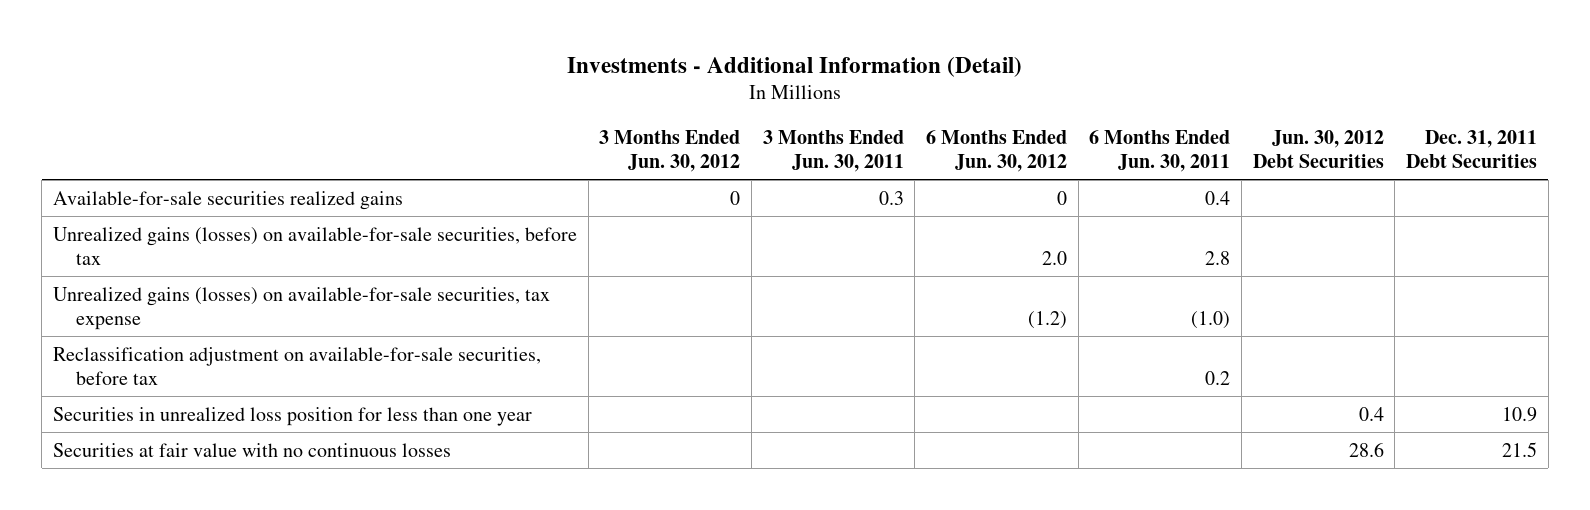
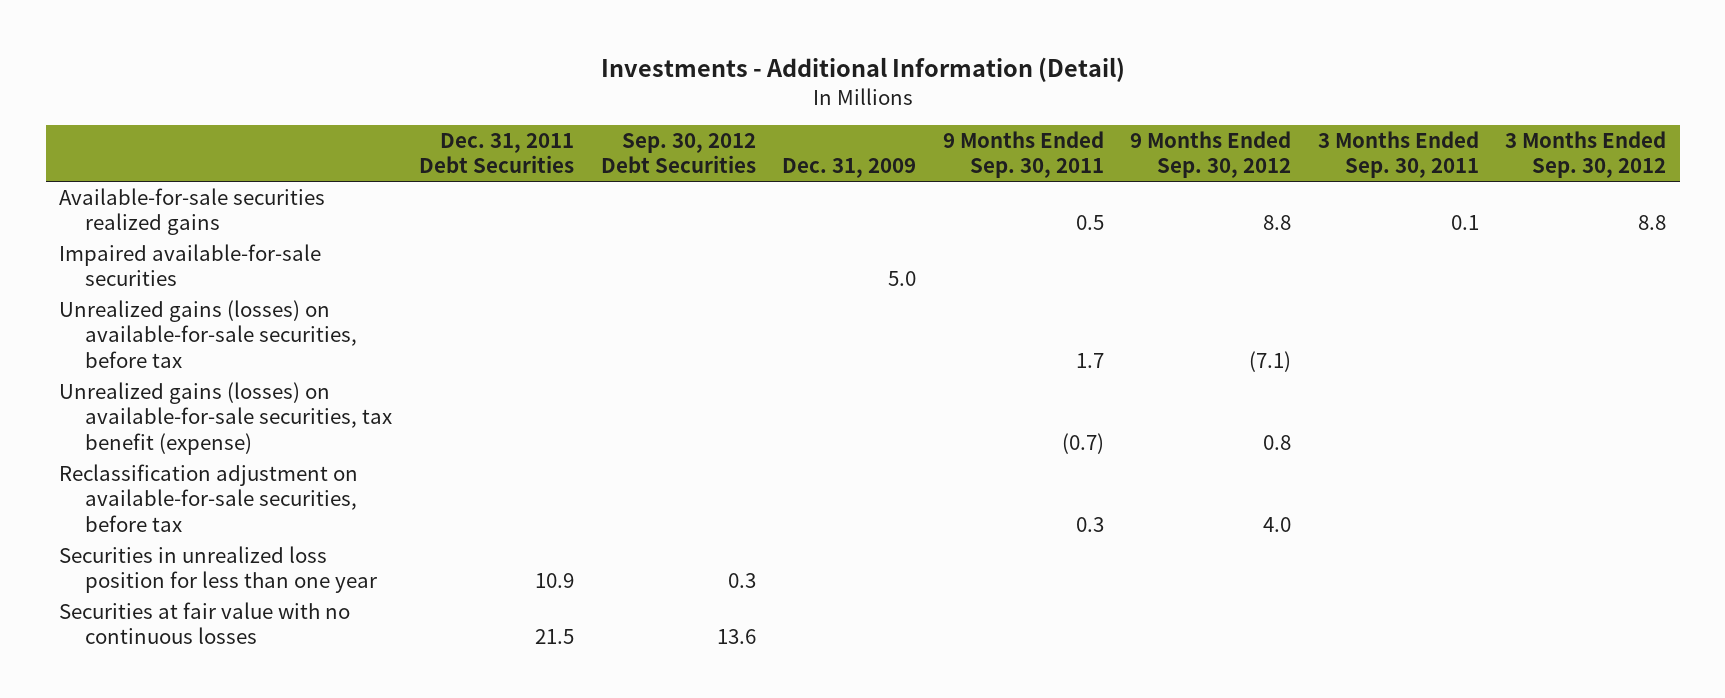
[599,129,741,173] 3 Months Ended Jun. 30, 2012 -> none
[762,129,904,173] 3 Months Ended Jun. 30, 2011 -> none
[925,129,1067,173] 6 Months Ended Jun. 30, 2012 -> none
[1089,129,1231,173] 6 Months Ended Jun. 30, 2011 -> none
[1252,129,1384,169] Jun. 30, 2012 Debt Securities -> none
none -> [600,132,756,174] Sep. 30, 2012 Debt Securities
none -> [782,158,917,179] Dec. 31, 2009
none -> [942,130,1104,179] 9 Months Ended Sep. 30, 2011
none -> [1130,130,1292,179] 9 Months Ended Sep. 30, 2012
none -> [1317,130,1479,179] 3 Months Ended Sep. 30, 2011
none -> [1505,130,1667,179] 3 Months Ended Sep. 30, 2012
none -> [58,243,321,287] Impaired available-for-sale securities
[52,286,550,330] Unrealized gains (losses) on available-for-sale securities, tax expense -> [58,381,393,455] Unrealized gains (losses) on available-for-sale securities, tax benefit (expense)

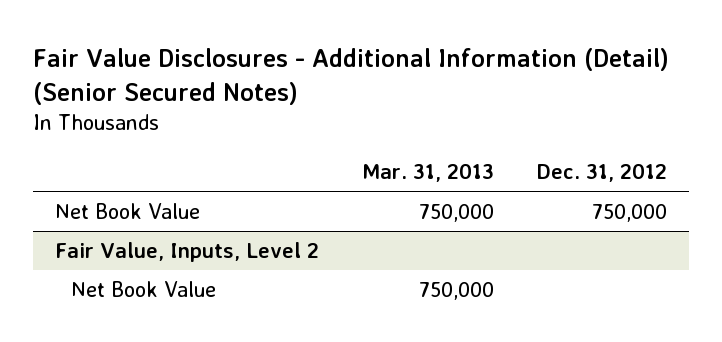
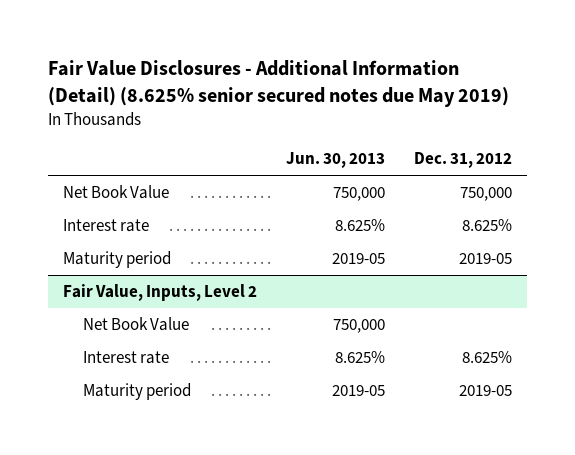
[33,47,670,105] Fair Value Disclosures - Additional Information (Detail) (Senior Secured Notes) -> [48,60,510,107] Fair Value Disclosures - Additional Information (Detail) (8.625% senior secured notes due May 2019)
[361,163,494,183] Mar. 31, 2013 -> none
none -> [285,152,385,169] Jun. 30, 2013
none -> [62,219,149,233] Interest rate
none -> [62,251,171,269] Maturity period
none -> [83,351,170,365] Interest rate
none -> [83,383,192,401] Maturity period

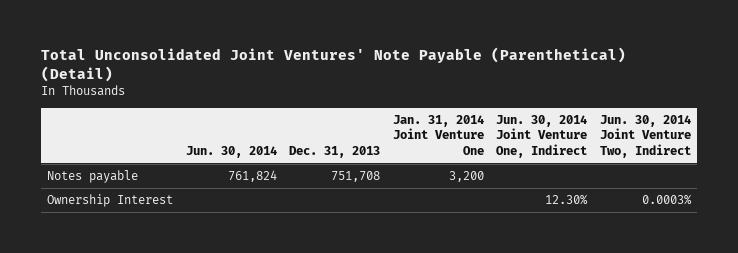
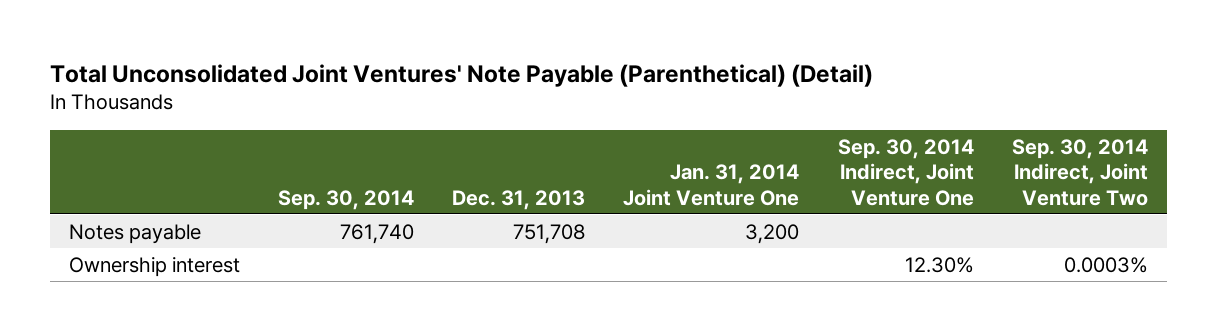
[185,145,277,158] Jun. 30, 2014 -> none
[496,115,588,158] Jun. 30, 2014 Joint Venture One, Indirect -> none
[599,115,691,158] Jun. 30, 2014 Joint Venture Two, Indirect -> none
none -> [277,189,414,210] Sep. 30, 2014
none -> [837,138,974,206] Sep. 30, 2014 Indirect, Joint Venture One
none -> [1011,138,1148,206] Sep. 30, 2014 Indirect, Joint Venture Two
[47,194,174,208] Ownership Interest -> [68,256,240,277] Ownership interest

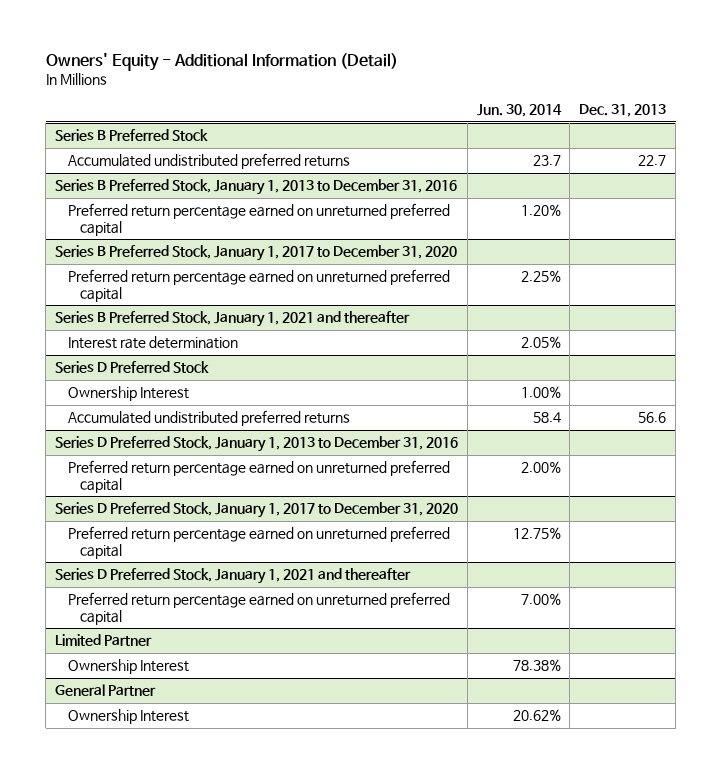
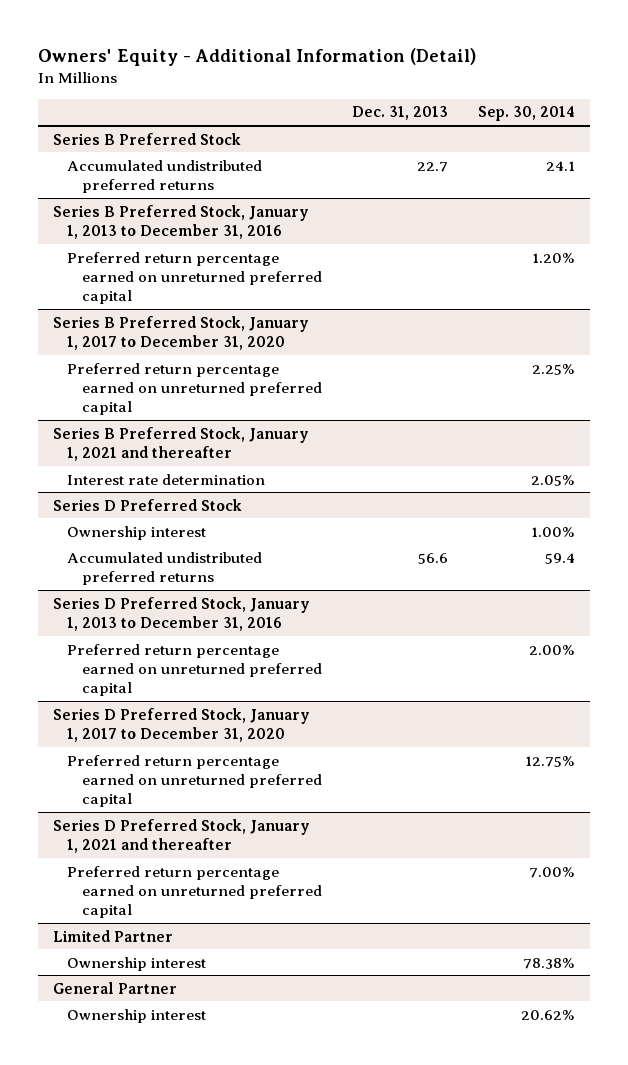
[476,104,562,118] Jun. 30, 2014 -> none
none -> [477,106,575,122] Sep. 30, 2014
[67,386,189,402] Ownership Interest -> [67,525,207,540] Ownership interest
[67,659,189,675] Ownership Interest -> [67,956,207,971] Ownership interest
[67,709,189,725] Ownership Interest -> [67,1008,207,1023] Ownership interest

